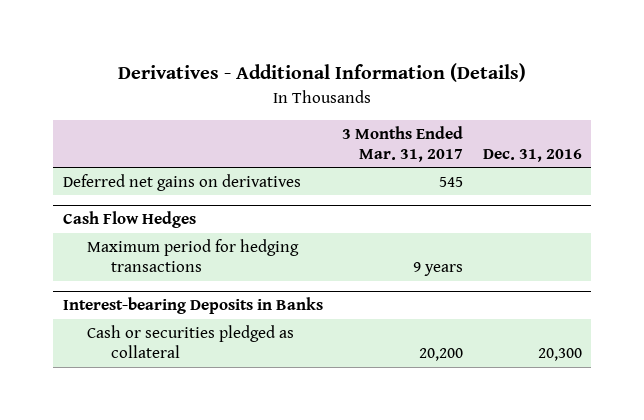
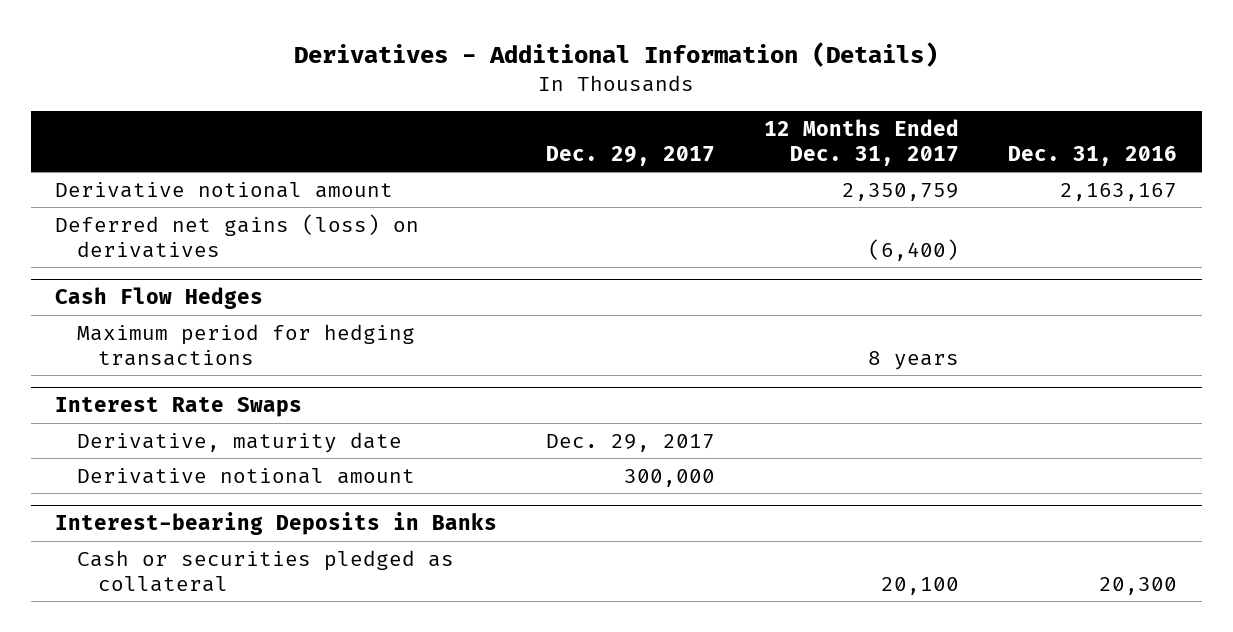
[342,125,464,163] 3 Months Ended Mar. 31, 2017 -> none
none -> [546,145,716,166] Dec. 29, 2017
none -> [764,119,960,166] 12 Months Ended Dec. 31, 2017
none -> [55,181,394,198] Derivative notional amount
[62,173,301,191] Deferred net gains on derivatives -> [55,213,420,258] Deferred net gains (loss) on derivatives
none -> [55,397,303,418] Interest Rate Swaps
none -> [76,431,402,453] Derivative, maturity date
none -> [76,467,415,484] Derivative notional amount

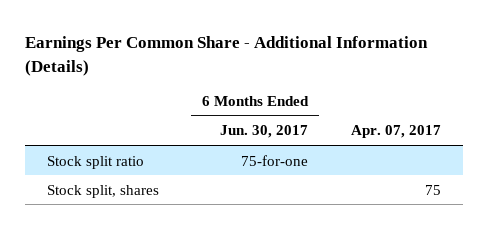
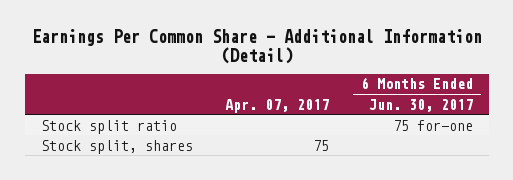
[25,36,429,76] Earnings Per Common Share - Additional Information (Details) -> [31,29,482,64] Earnings Per Common Share - Additional Information (Detail)
[241,154,309,166] 75-for-one -> [392,119,473,131] 75 for-one

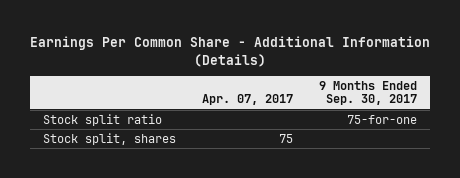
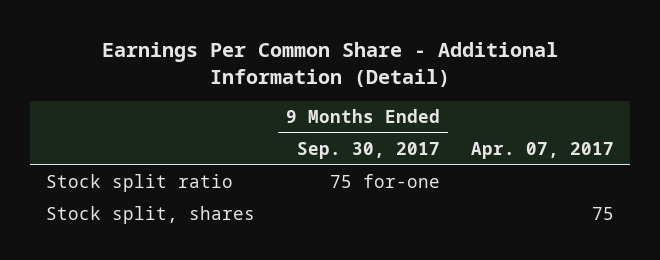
[29,36,430,67] Earnings Per Common Share - Additional Information (Details) -> [102,41,559,87] Earnings Per Common Share - Additional Information (Detail)
[346,114,417,124] 75-for-one -> [330,174,441,189] 75 for-one

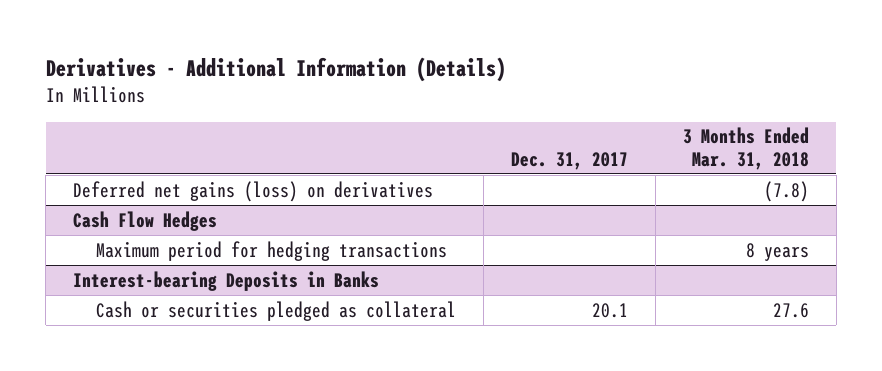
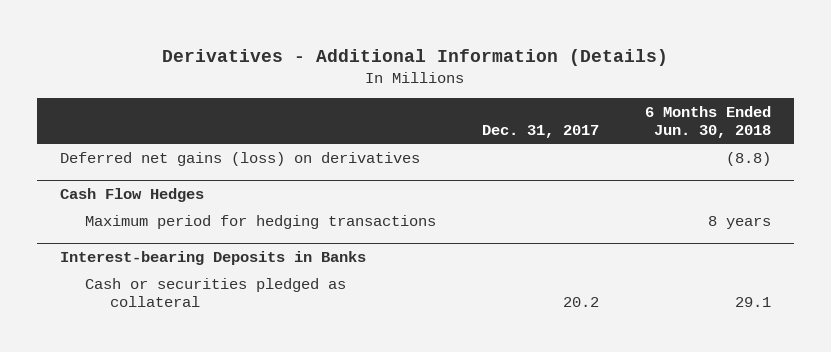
[682,127,809,170] 3 Months Ended Mar. 31, 2018 -> none
none -> [644,105,771,138] 6 Months Ended Jun. 30, 2018
[592,302,629,318] 20.1 -> [562,296,599,307] 20.2

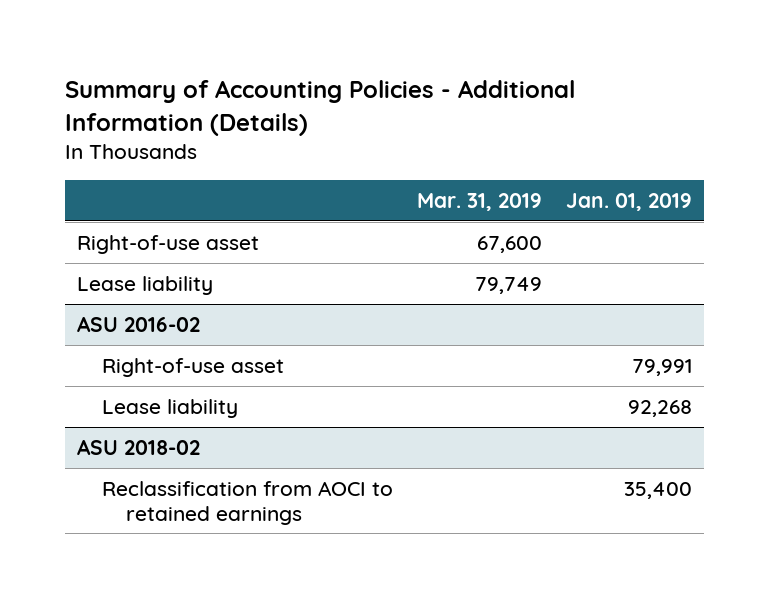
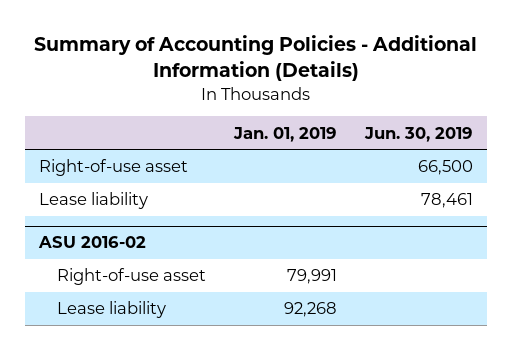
[416,193,542,212] Mar. 31, 2019 -> none
none -> [363,126,473,142] Jun. 30, 2019
[77,438,201,455] ASU 2018-02 -> none
[101,480,393,525] Reclassification from AOCI to retained earnings -> none

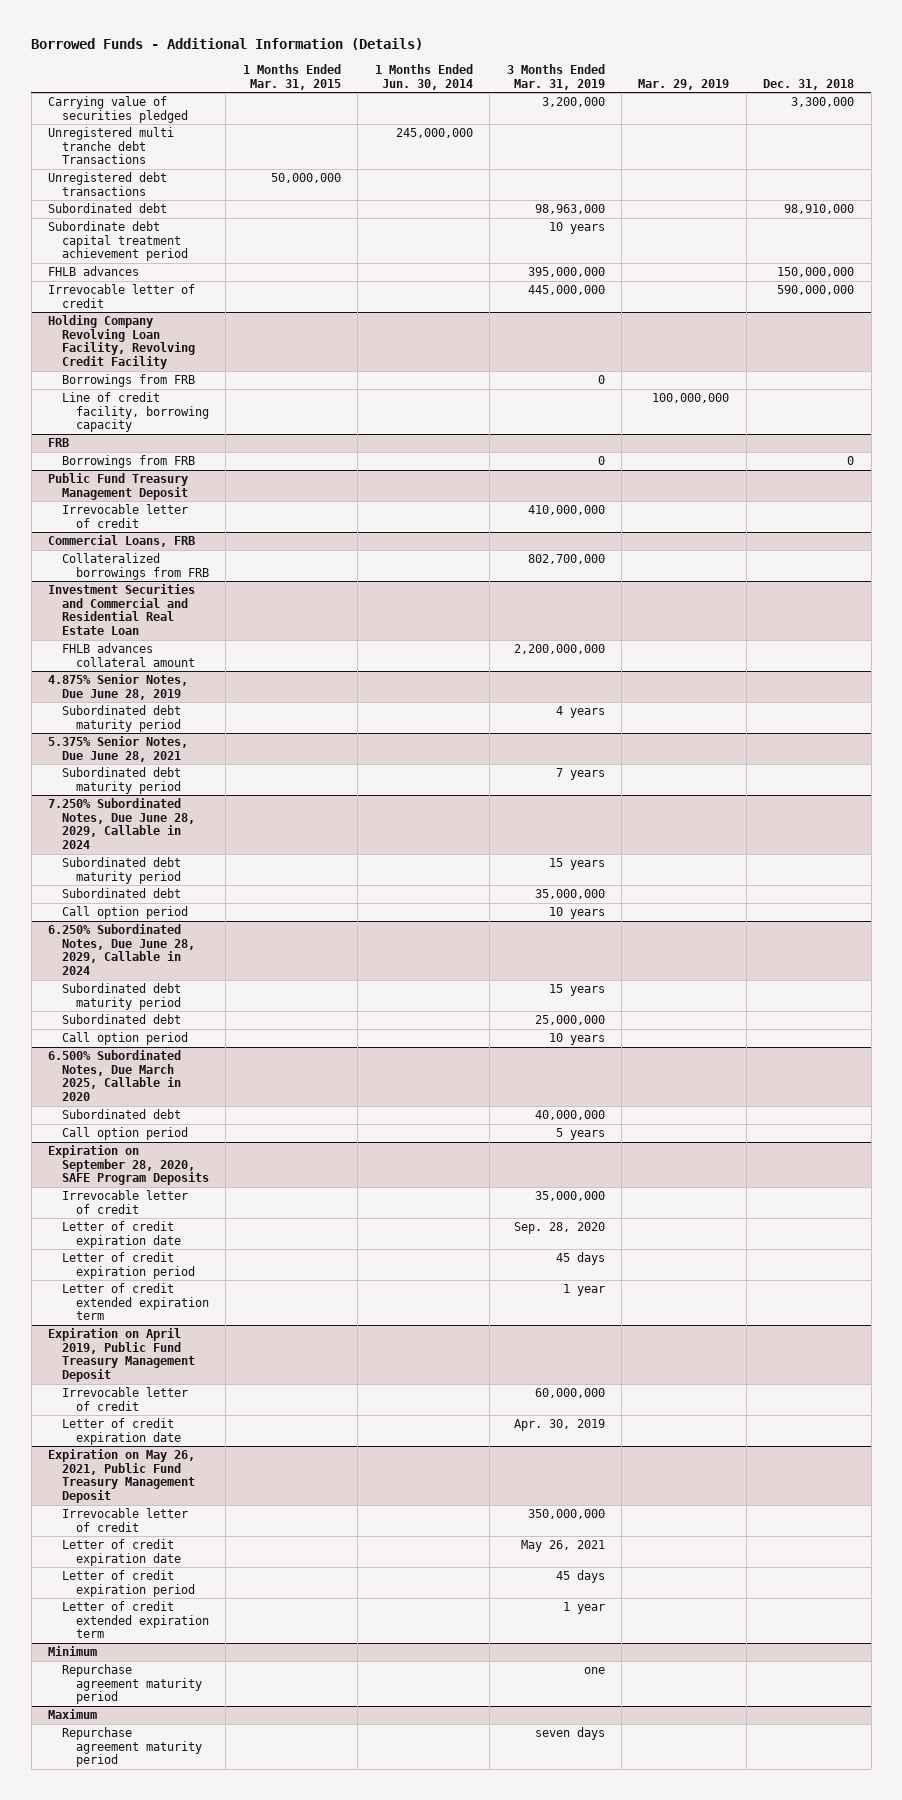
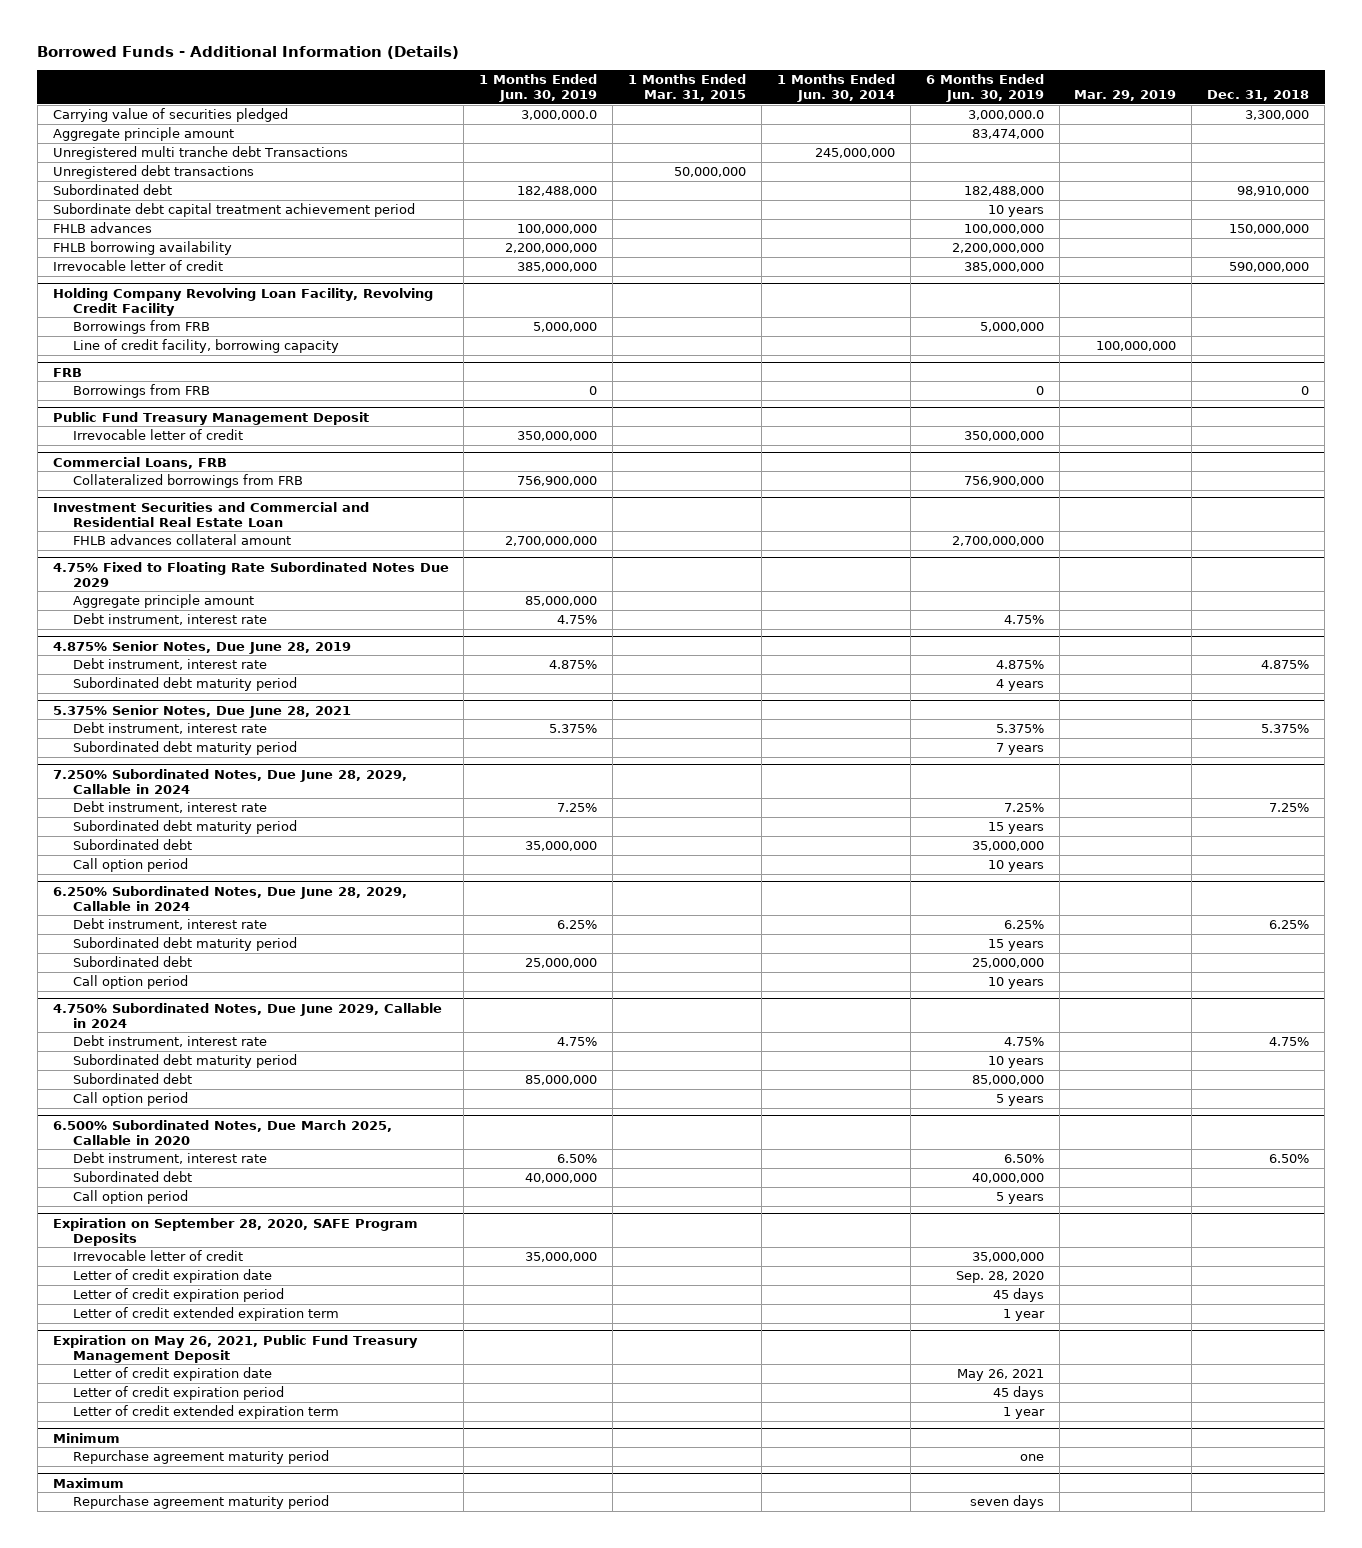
[506,64,605,90] 3 Months Ended Mar. 31, 2019 -> none
none -> [479,73,598,102] 1 Months Ended Jun. 30, 2019
none -> [925,73,1044,102] 6 Months Ended Jun. 30, 2019
none -> [52,127,234,142] Aggregate principle amount
none -> [52,241,232,256] FHLB borrowing availability
none -> [52,561,449,587] 4.75% Fixed to Floating Rate Subordinated Notes Due 2029
none -> [72,594,254,609] Aggregate principle amount
none -> [72,613,267,626] Debt instrument, interest rate
none -> [72,658,267,671] Debt instrument, interest rate
none -> [72,722,267,735] Debt instrument, interest rate
none -> [72,801,267,814] Debt instrument, interest rate
none -> [72,918,267,931] Debt instrument, interest rate
none -> [52,1002,442,1028] 4.750% Subordinated Notes, Due June 2029, Callable in 2024
none -> [72,1035,267,1048] Debt instrument, interest rate
none -> [72,1054,297,1069] Subordinated debt maturity period
none -> [72,1073,192,1085] Subordinated debt
none -> [72,1092,188,1107] Call option period
none -> [72,1152,267,1165] Debt instrument, interest rate
[48,1328,195,1382] Expiration on April 2019, Public Fund Treasury Management Deposit -> none
[61,1387,188,1411] Irrevocable letter of credit -> none
[61,1418,181,1445] Letter of credit expiration date -> none
[61,1508,188,1532] Irrevocable letter of credit -> none

